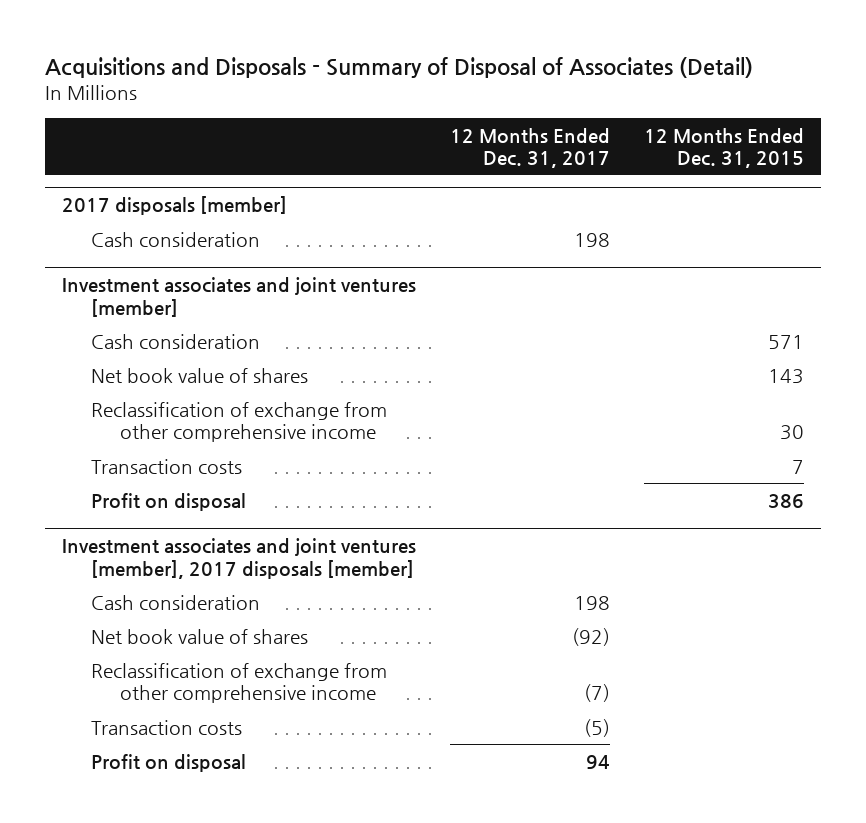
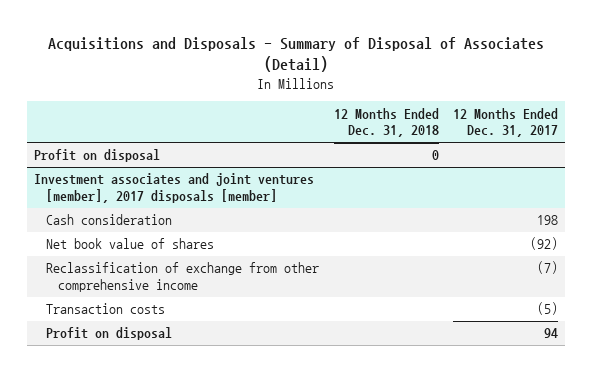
[643,127,804,169] 12 Months Ended Dec. 31, 2015 -> none
none -> [333,107,439,138] 12 Months Ended Dec. 31, 2018
[62,195,288,215] 2017 disposals [member] -> none
[91,231,261,247] Cash consideration -> none
[62,276,417,317] Investment associates and joint ventures [member] -> none
[91,333,261,349] Cash consideration -> none
[91,367,309,383] Net book value of shares -> none
[91,401,388,443] Reclassification of exchange from other comprehensive income -> none
[91,458,243,474] Transaction costs -> none
[91,492,247,511] Profit on disposal -> none
none -> [34,149,161,163] Profit on disposal

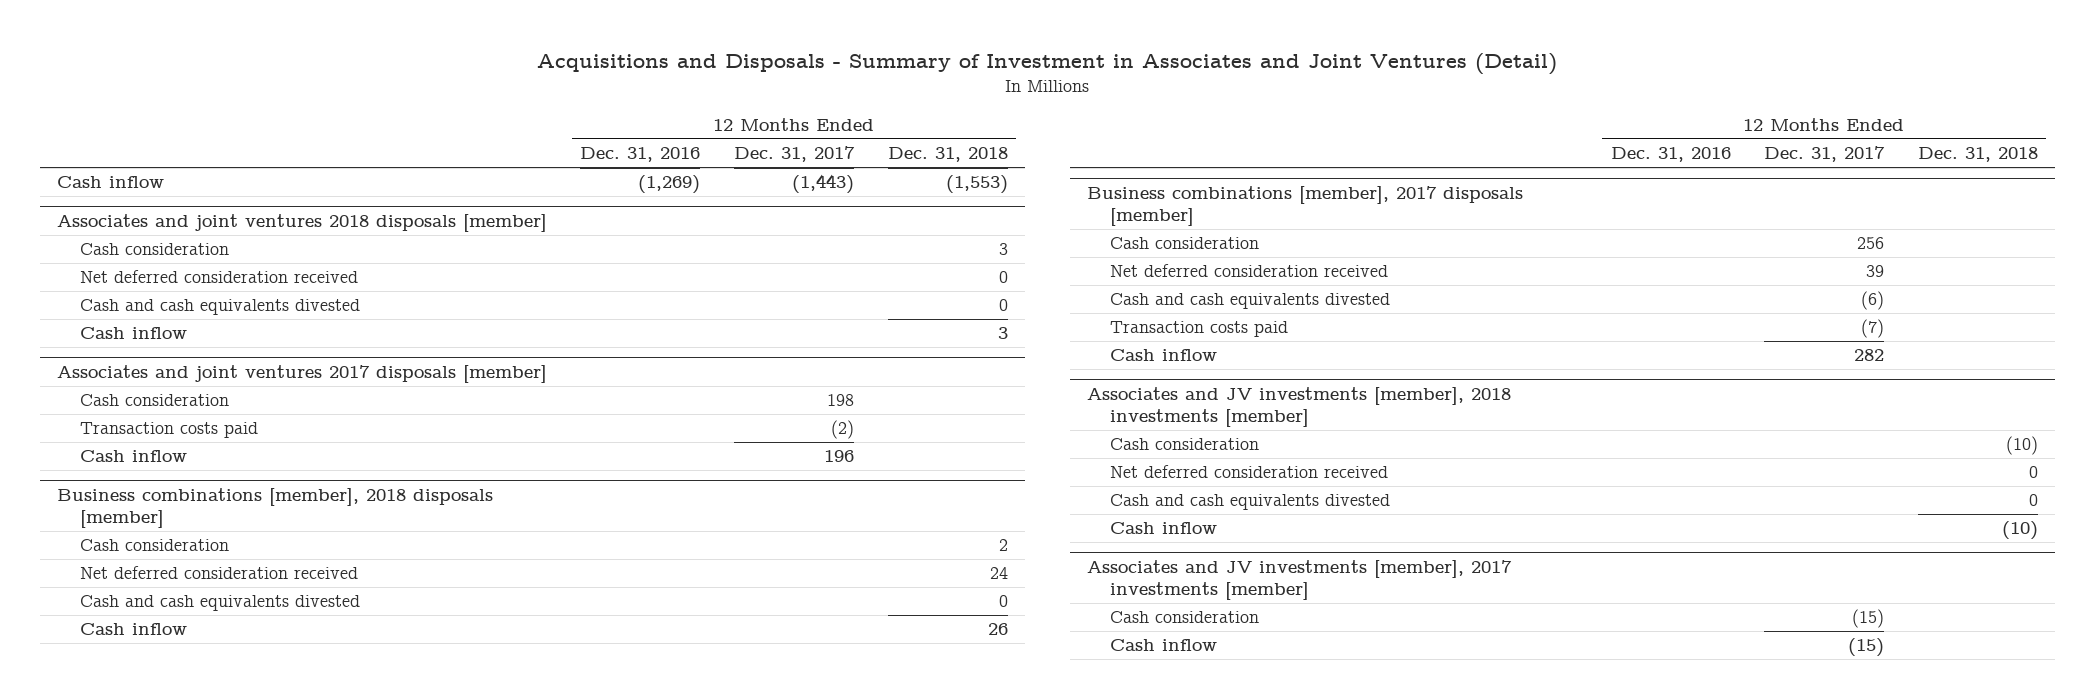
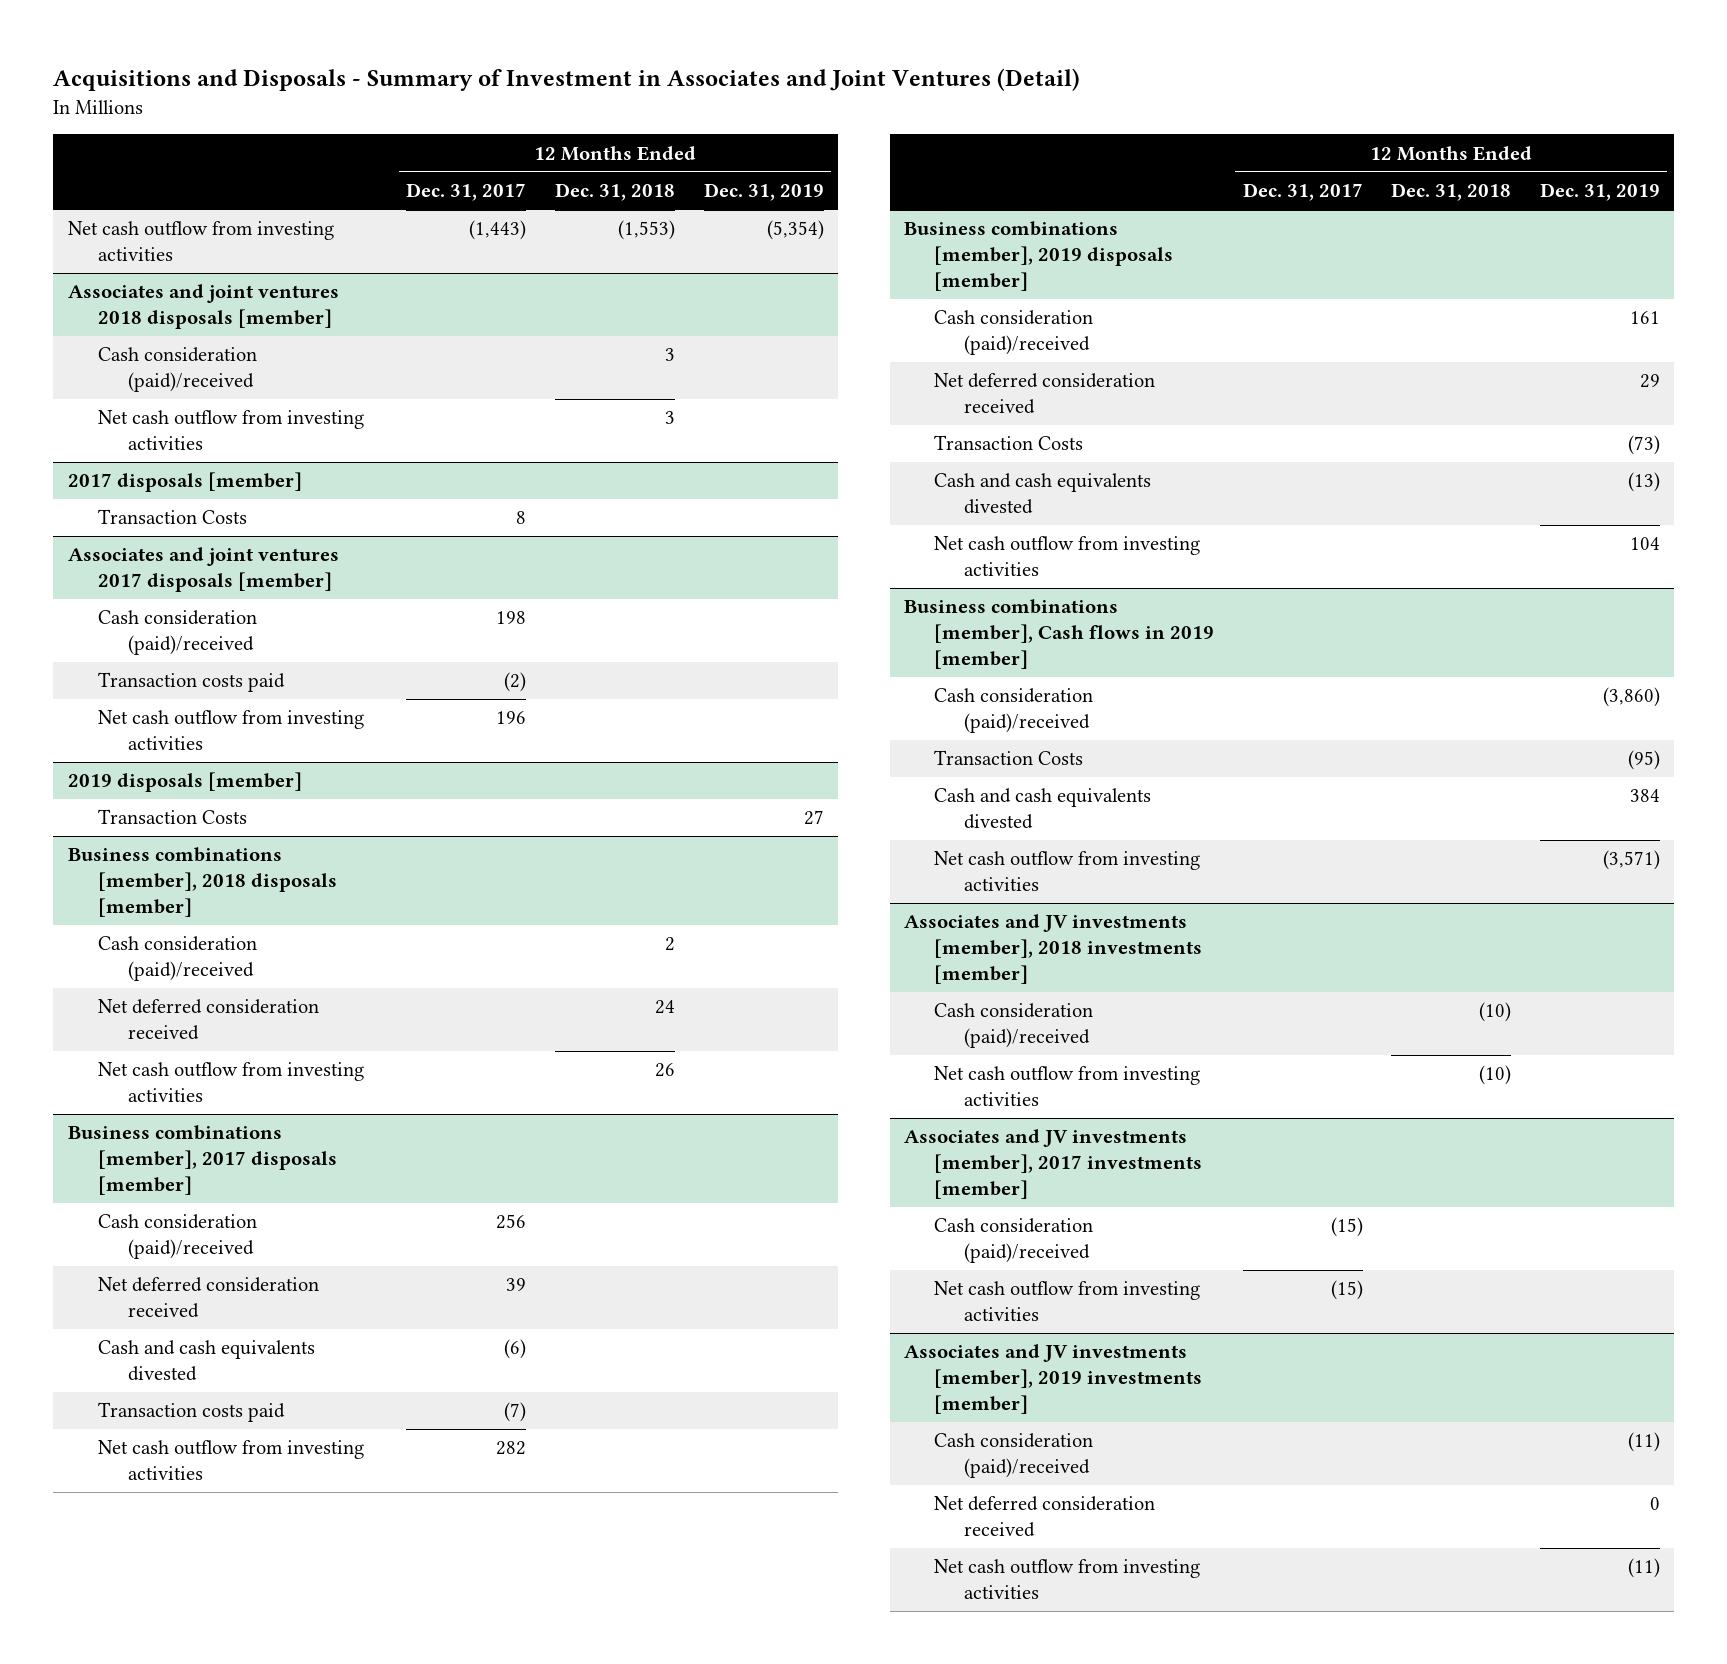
[580,147,701,163] Dec. 31, 2016 -> none
none -> [703,183,824,202] Dec. 31, 2019
[56,176,164,189] Cash inflow -> [67,221,334,262] Net cash outflow from investing activities
[80,270,359,284] Net deferred consideration received -> none
[80,299,361,316] Cash and cash equivalents divested -> none
[80,243,230,256] Cash consideration -> [97,347,257,393] Cash consideration (paid)/received
[80,327,188,340] Cash inflow -> [97,410,364,451] Net cash outflow from investing activities
none -> [67,472,302,493] 2017 disposals [member]
none -> [97,509,247,525] Transaction Costs
[80,394,230,407] Cash consideration -> [97,610,257,656] Cash consideration (paid)/received
[80,450,188,463] Cash inflow -> [97,710,364,751] Net cash outflow from investing activities
none -> [67,772,302,793] 2019 disposals [member]
none -> [97,809,247,825] Transaction Costs
[80,539,230,552] Cash consideration -> [97,936,257,982] Cash consideration (paid)/received
[80,595,361,612] Cash and cash equivalents divested -> none
[80,623,188,636] Cash inflow -> [97,1062,364,1103] Net cash outflow from investing activities
[1110,237,1260,250] Cash consideration -> [97,1214,257,1260] Cash consideration (paid)/received
[1110,349,1218,362] Cash inflow -> [97,1440,364,1481] Net cash outflow from investing activities
none -> [903,221,1174,292] Business combinations [member], 2019 disposals [member]
none -> [934,310,1094,356] Cash consideration (paid)/received
none -> [934,373,1156,415] Net deferred consideration received
none -> [934,435,1084,451] Transaction Costs
none -> [934,473,1152,515] Cash and cash equivalents divested
none -> [934,536,1201,577] Net cash outflow from investing activities
none -> [903,599,1215,670] Business combinations [member], Cash flows in 2019 [member]
none -> [934,688,1094,734] Cash consideration (paid)/received
none -> [934,750,1084,766] Transaction Costs
none -> [934,788,1152,830] Cash and cash equivalents divested
none -> [934,851,1201,892] Net cash outflow from investing activities
[1110,465,1389,479] Net deferred consideration received -> none
[1110,494,1391,511] Cash and cash equivalents divested -> none
[1110,438,1260,451] Cash consideration -> [934,1003,1094,1049] Cash consideration (paid)/received
[1110,522,1218,535] Cash inflow -> [934,1066,1201,1107] Net cash outflow from investing activities
[1110,611,1260,624] Cash consideration -> [934,1218,1094,1264] Cash consideration (paid)/received
[1110,639,1218,652] Cash inflow -> [934,1281,1201,1322] Net cash outflow from investing activities
none -> [903,1344,1203,1415] Associates and JV investments [member], 2019 investments [member]
none -> [934,1433,1094,1479] Cash consideration (paid)/received
none -> [934,1496,1156,1538] Net deferred consideration received
none -> [934,1559,1201,1600] Net cash outflow from investing activities

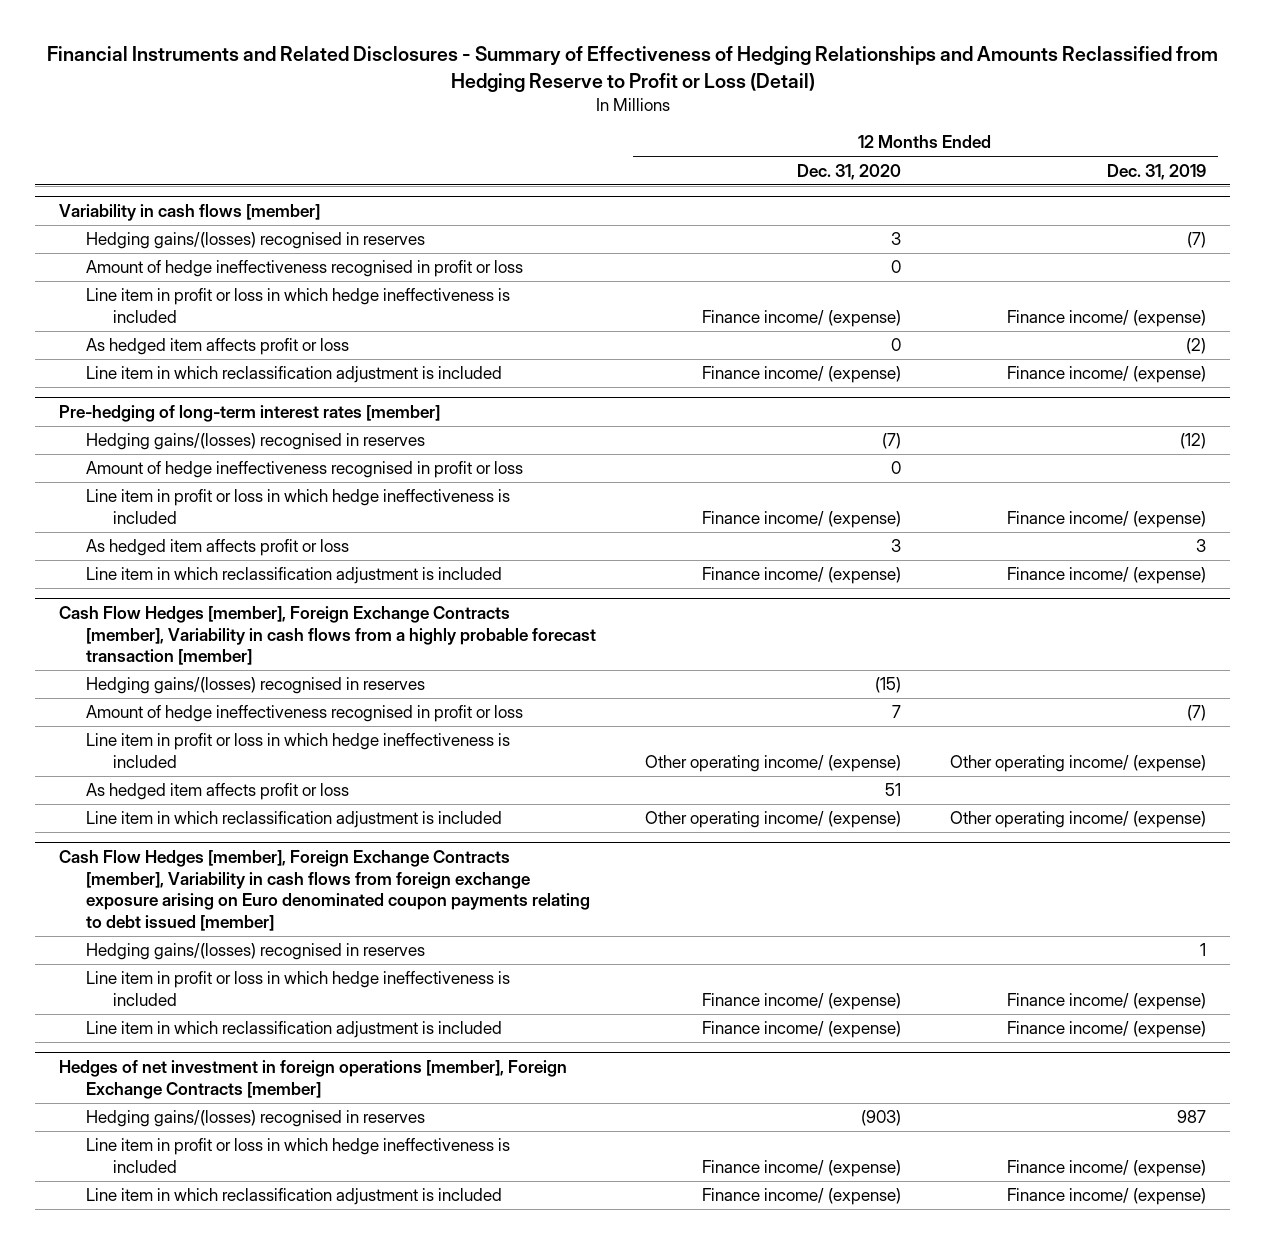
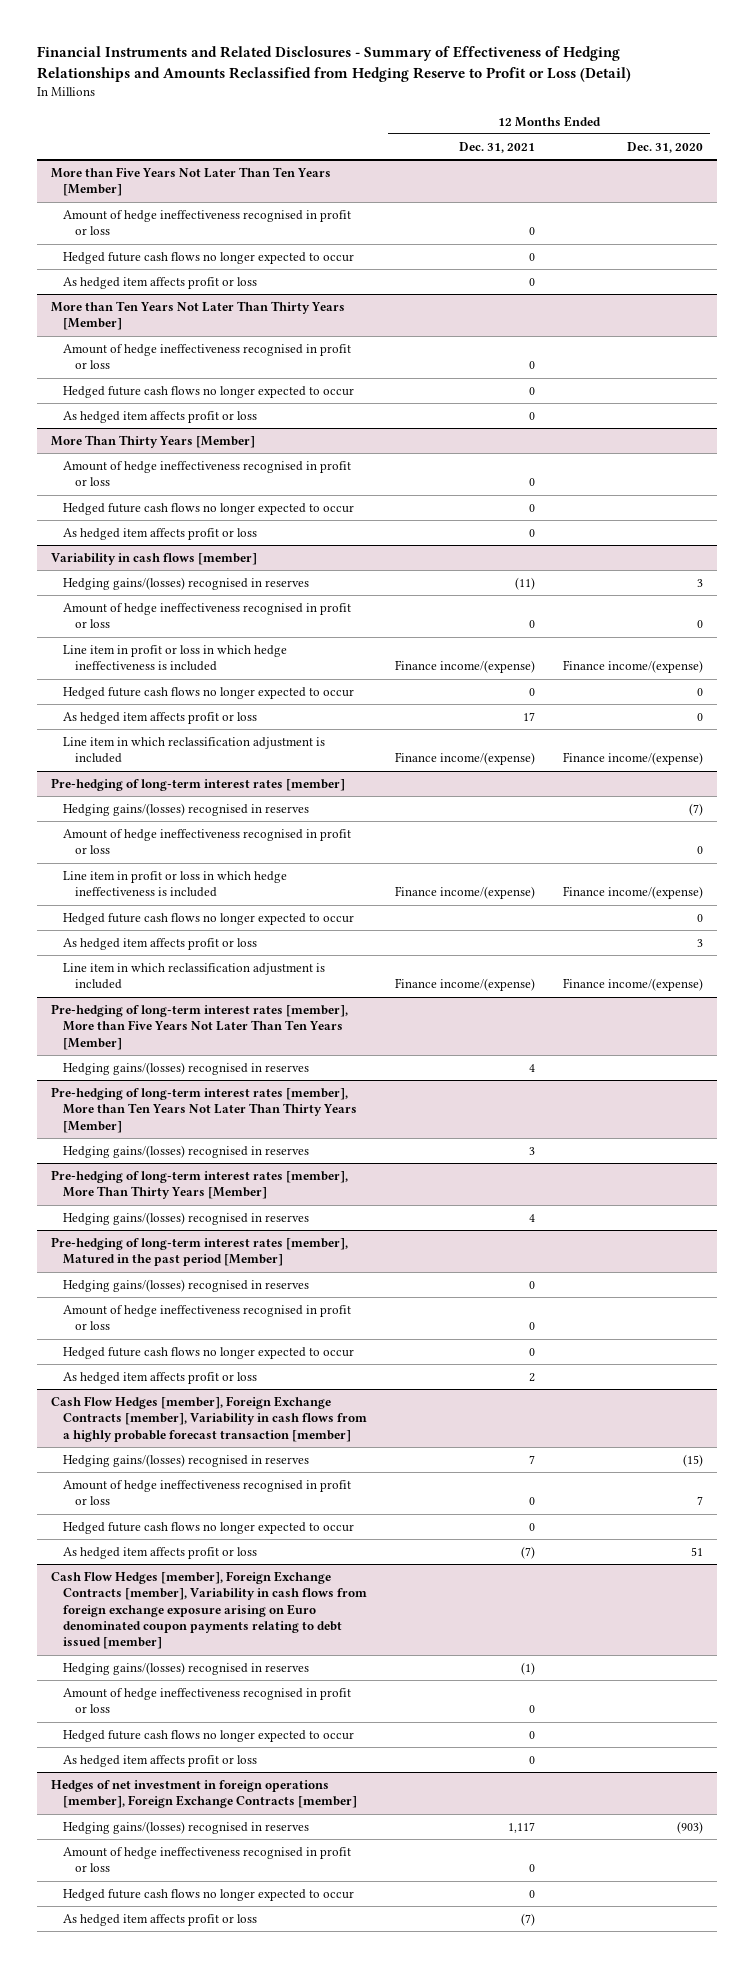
[1106,163,1206,180] Dec. 31, 2019 -> none
none -> [458,141,535,153] Dec. 31, 2021
none -> [50,166,331,197] More than Five Years Not Later Than Ten Years [Member]
none -> [62,209,351,236] Amount of hedge ineffectiveness recognised in profit or loss
none -> [62,251,354,264] Hedged future cash flows no longer expected to occur
none -> [62,276,257,289] As hedged item affects profit or loss
none -> [50,300,345,331] More than Ten Years Not Later Than Thirty Years [Member]
none -> [62,343,351,370] Amount of hedge ineffectiveness recognised in profit or loss
none -> [62,385,354,398] Hedged future cash flows no longer expected to occur
none -> [62,410,257,423] As hedged item affects profit or loss
none -> [50,434,255,448] More Than Thirty Years [Member]
none -> [62,460,351,487] Amount of hedge ineffectiveness recognised in profit or loss
none -> [62,502,354,515] Hedged future cash flows no longer expected to occur
none -> [62,527,257,540] As hedged item affects profit or loss
[702,310,902,328] Finance income/ (expense) -> [562,660,703,674] Finance income/(expense)
none -> [62,686,354,699] Hedged future cash flows no longer expected to occur
[702,366,902,384] Finance income/ (expense) -> [562,752,703,766] Finance income/(expense)
[702,511,902,529] Finance income/ (expense) -> [562,886,703,900] Finance income/(expense)
none -> [62,912,354,925] Hedged future cash flows no longer expected to occur
[702,567,902,585] Finance income/ (expense) -> [562,978,703,992] Finance income/(expense)
none -> [50,1003,348,1050] Pre-hedging of long-term interest rates [member], More than Five Years Not Later Than Ten Years [Member]
none -> [62,1061,309,1075] Hedging gains/(losses) recognised in reserves
none -> [50,1086,357,1133] Pre-hedging of long-term interest rates [member], More than Ten Years Not Later Than Thirty Years [Member]
none -> [62,1144,309,1158] Hedging gains/(losses) recognised in reserves
none -> [50,1169,348,1200] Pre-hedging of long-term interest rates [member], More Than Thirty Years [Member]
none -> [62,1211,309,1225] Hedging gains/(losses) recognised in reserves
none -> [50,1236,348,1267] Pre-hedging of long-term interest rates [member], Matured in the past period [Member]
none -> [62,1278,309,1292] Hedging gains/(losses) recognised in reserves
none -> [62,1304,351,1331] Amount of hedge ineffectiveness recognised in profit or loss
none -> [62,1346,354,1359] Hedged future cash flows no longer expected to occur
none -> [62,1371,257,1384] As hedged item affects profit or loss
[86,733,511,769] Line item in profit or loss in which hedge ineffectiveness is included -> none
none -> [62,1521,354,1534] Hedged future cash flows no longer expected to occur
[86,811,503,829] Line item in which reclassification adjustment is included -> none
[86,971,511,1007] Line item in profit or loss in which hedge ineffectiveness is included -> none
[86,1021,503,1039] Line item in which reclassification adjustment is included -> none
none -> [62,1687,351,1714] Amount of hedge ineffectiveness recognised in profit or loss
none -> [62,1729,354,1742] Hedged future cash flows no longer expected to occur
none -> [62,1754,257,1767] As hedged item affects profit or loss
[86,1138,511,1174] Line item in profit or loss in which hedge ineffectiveness is included -> none
[86,1188,503,1206] Line item in which reclassification adjustment is included -> none
none -> [62,1846,351,1873] Amount of hedge ineffectiveness recognised in profit or loss
none -> [62,1888,354,1901] Hedged future cash flows no longer expected to occur
none -> [62,1913,257,1926] As hedged item affects profit or loss

